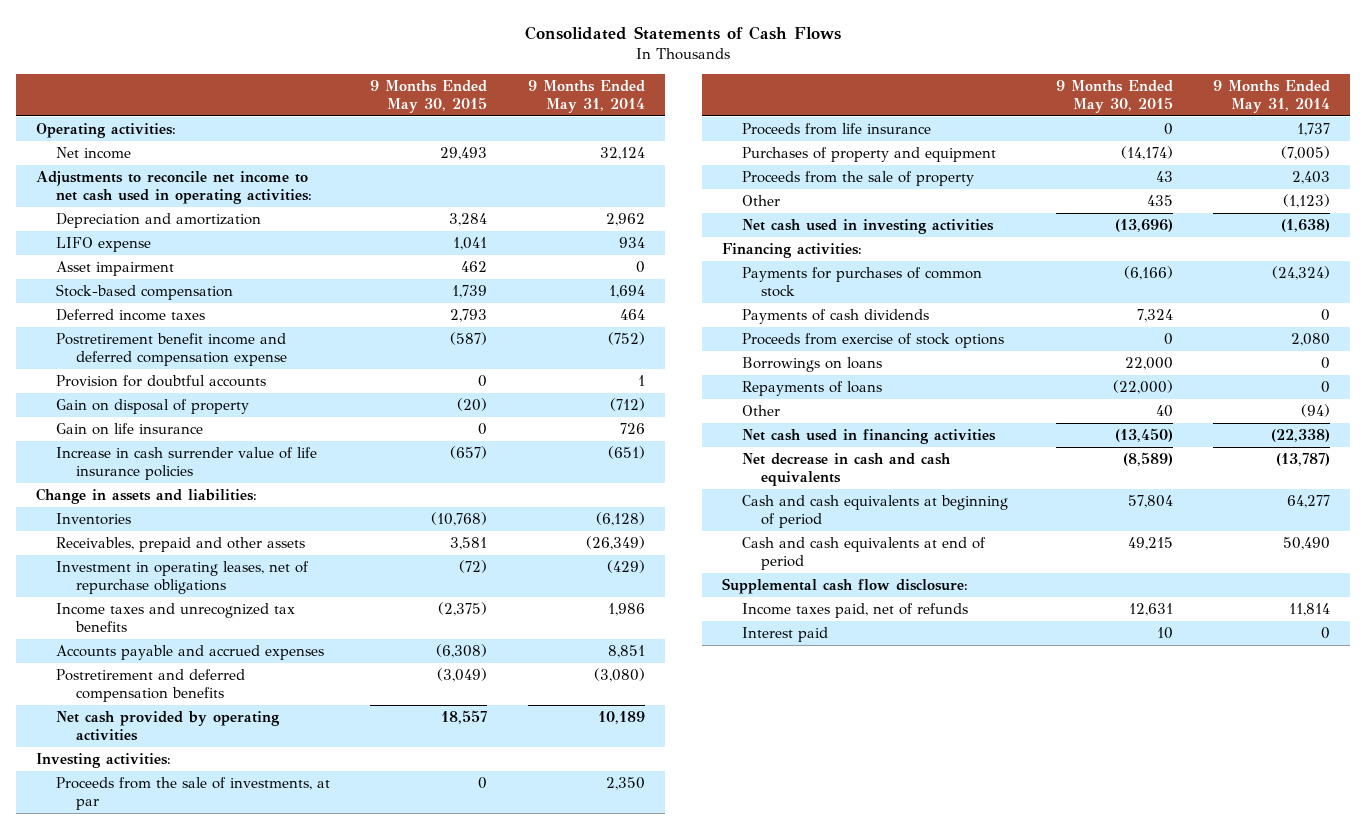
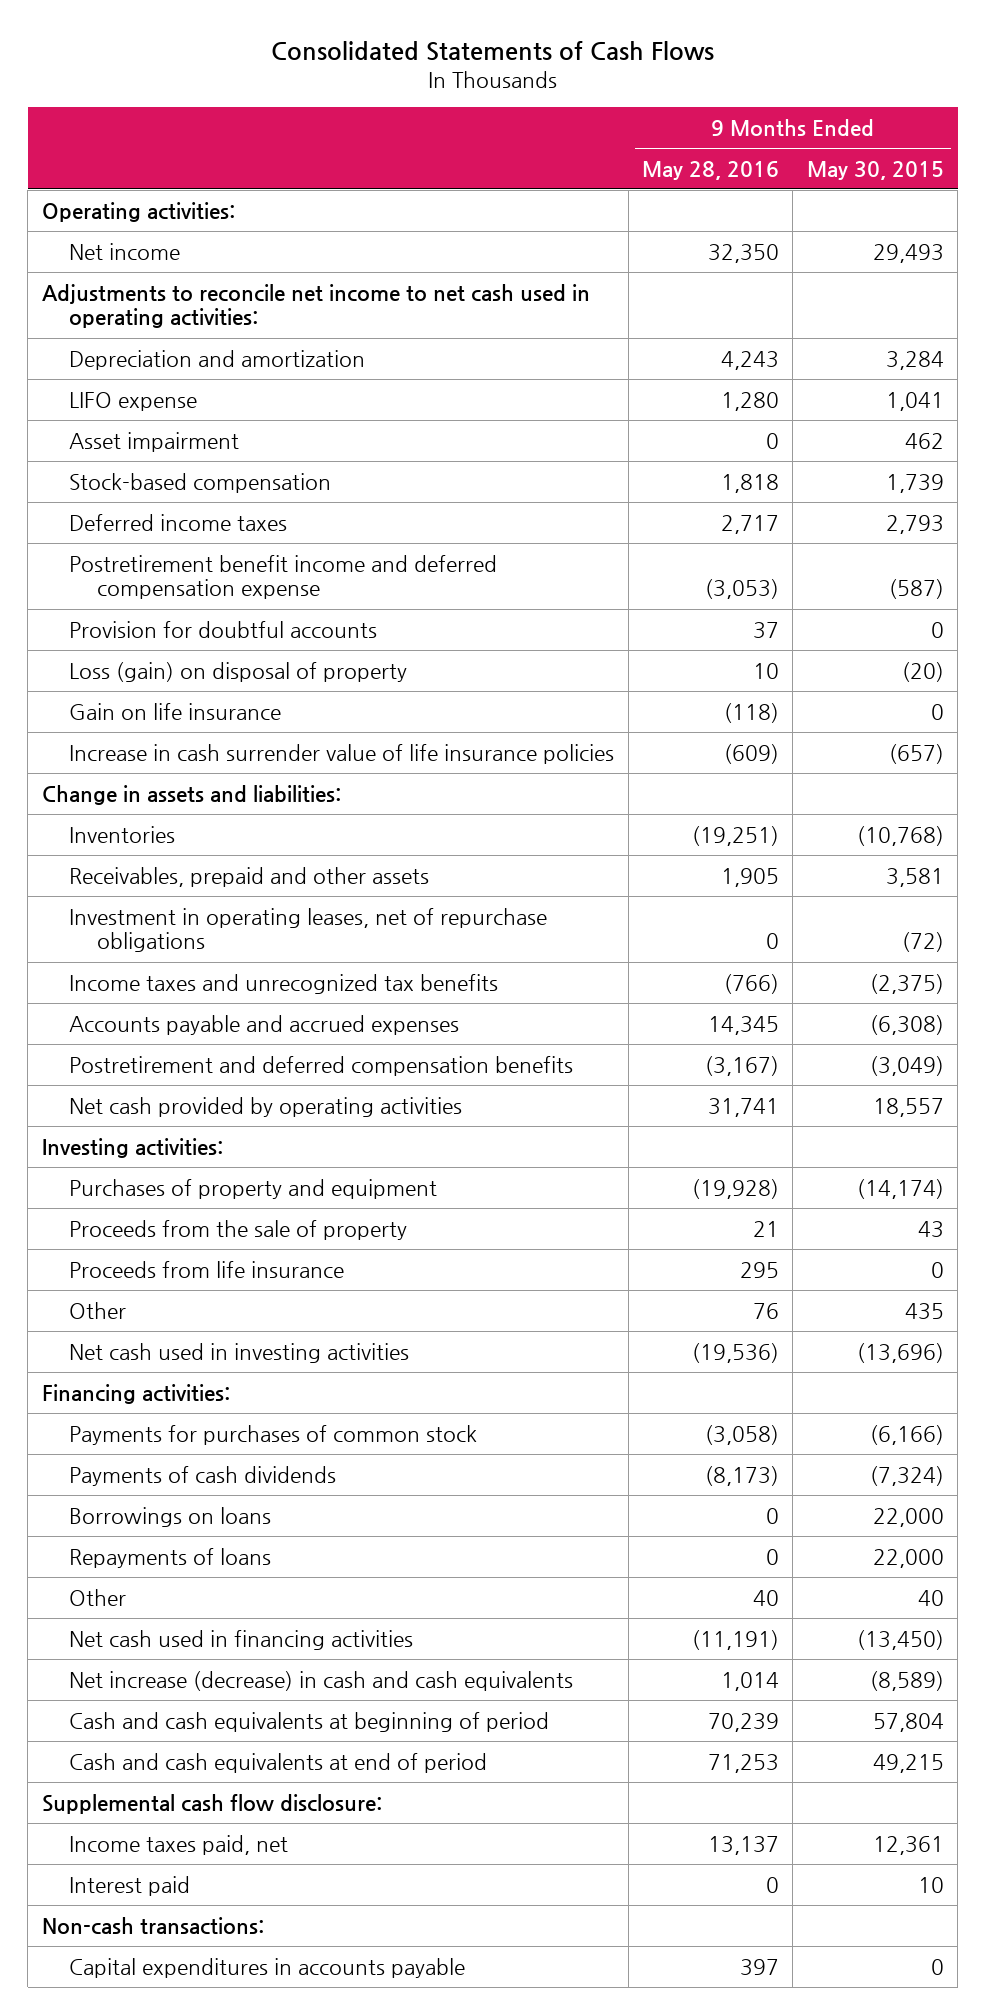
[527,79,645,113] 9 Months Ended May 31, 2014 -> none
none -> [642,160,780,180] May 28, 2016
[55,398,249,414] Gain on disposal of property -> [69,661,408,682] Loss (gain) on disposal of property
[55,776,330,810] Proceeds from the sale of investments, at par -> none
[741,122,931,135] Proceeds from life insurance -> [69,1260,345,1278] Proceeds from life insurance
[741,332,1004,348] Proceeds from exercise of stock options -> none
[1136,308,1173,322] 7,324 -> [869,1465,944,1486] (7,324)
[1112,379,1173,394] (22,000) -> [872,1548,944,1568] 22,000
[741,452,951,486] Net decrease in cash and cash equivalents -> [69,1670,574,1691] Net increase (decrease) in cash and cash equivalents
[741,602,968,618] Income taxes paid, net of refunds -> [69,1834,289,1855] Income taxes paid, net
[1128,602,1173,616] 12,631 -> [872,1835,944,1855] 12,361
none -> [41,1916,264,1935] Non-cash transactions:
none -> [69,1957,466,1978] Capital expenditures in accounts payable

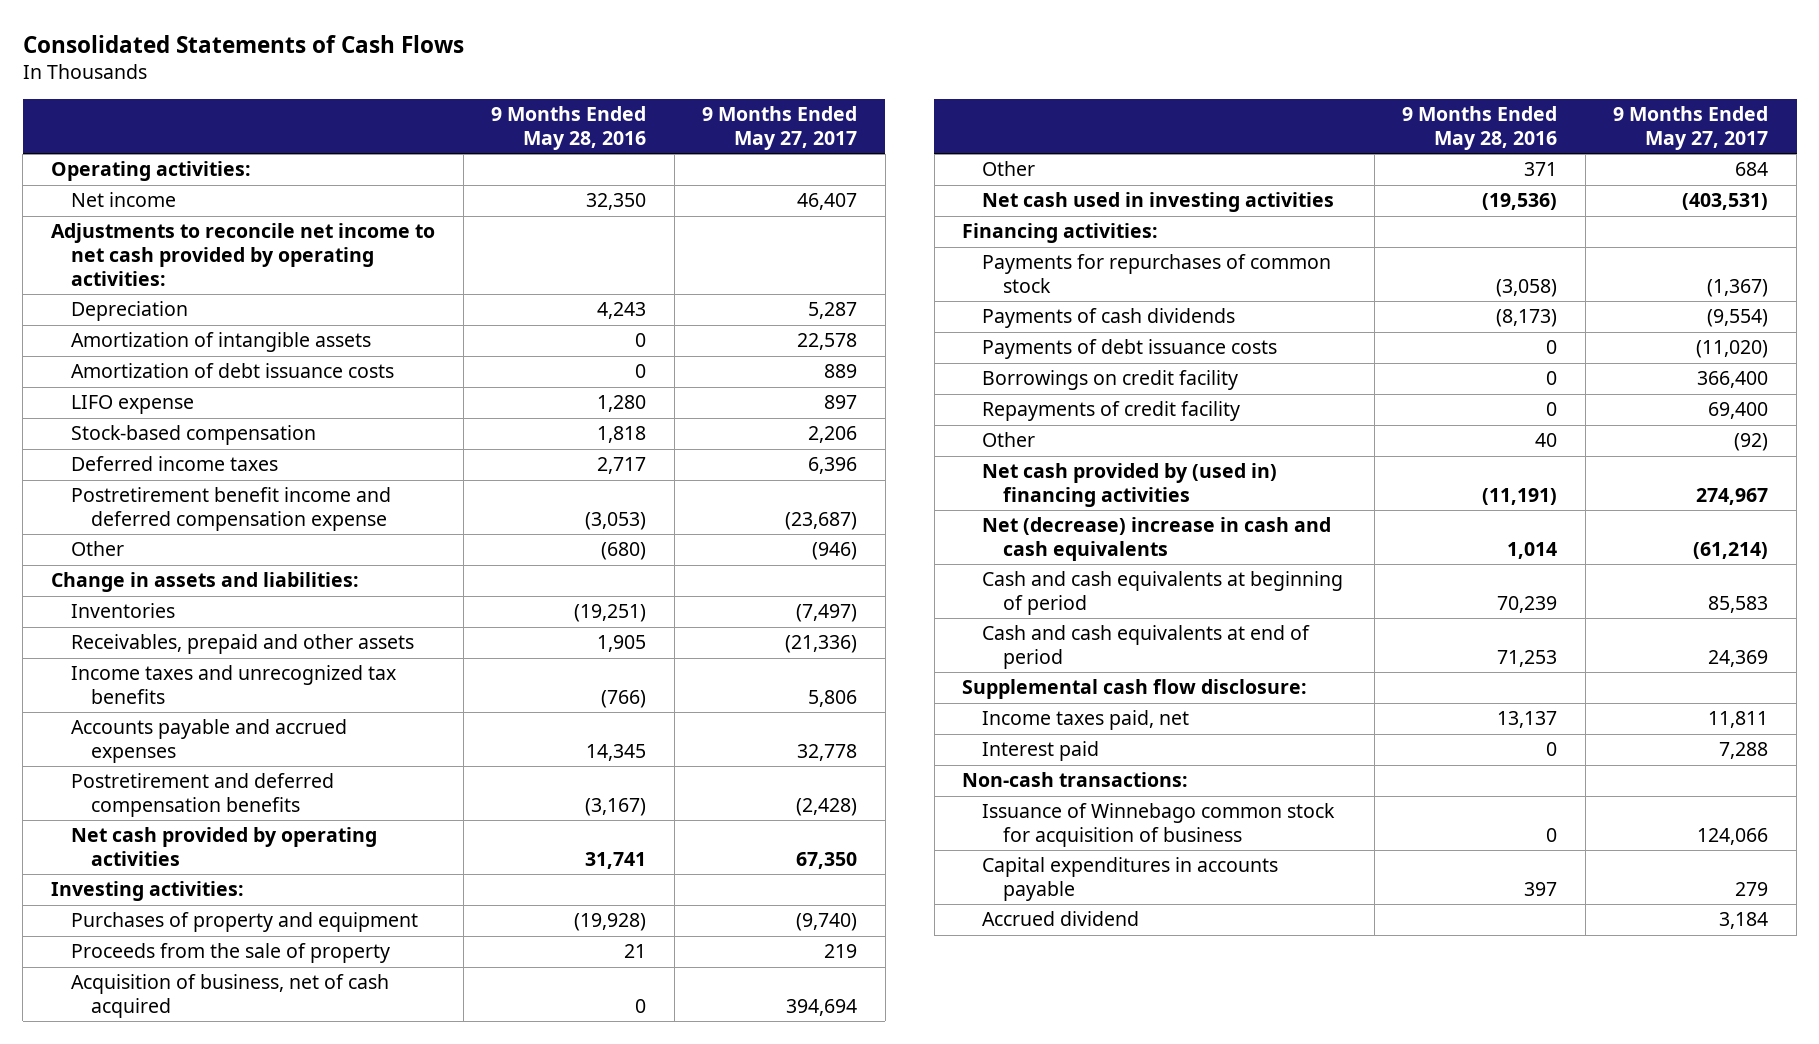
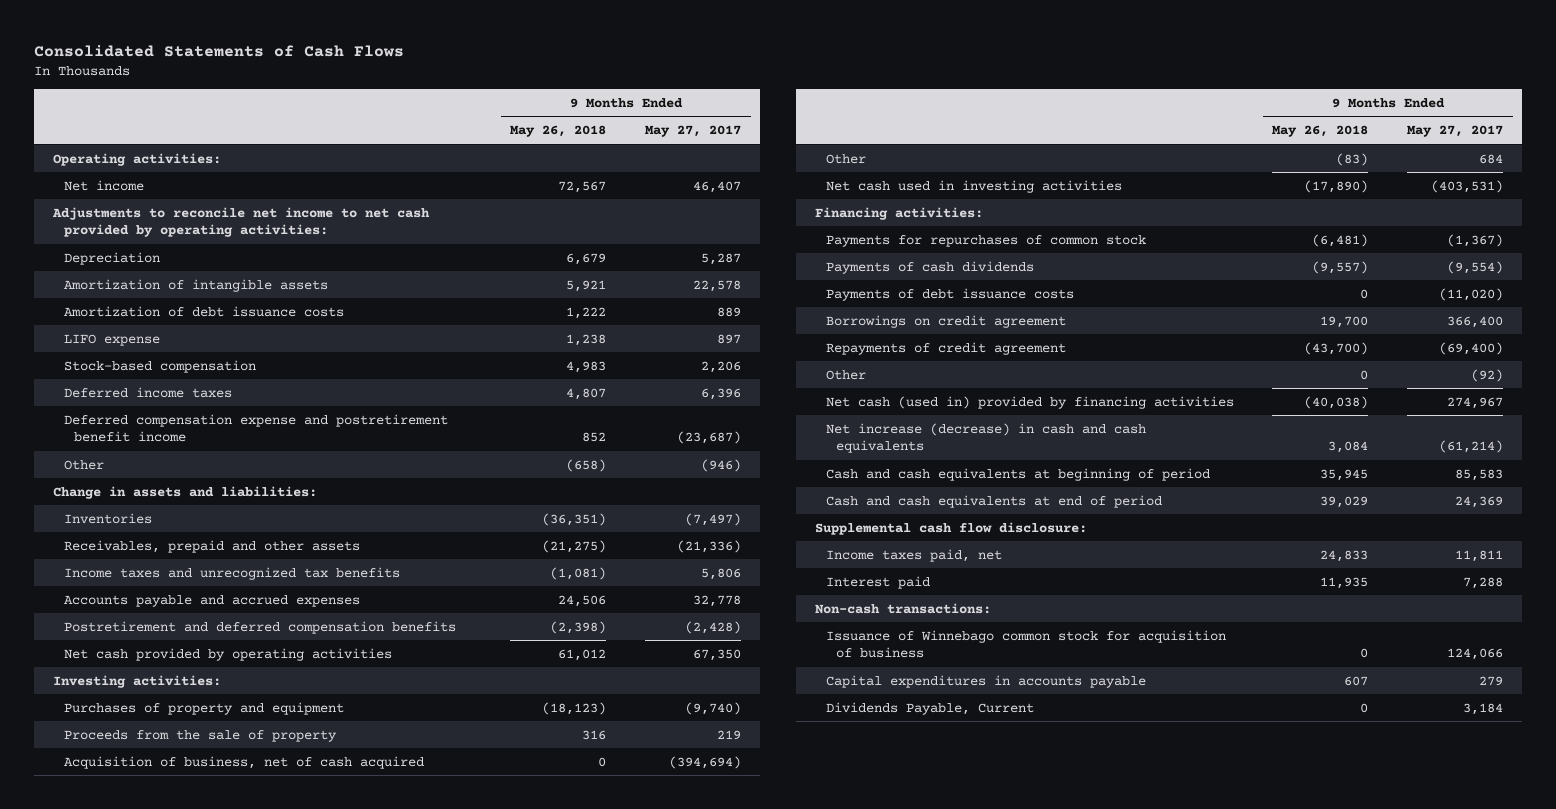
[491,106,647,151] 9 Months Ended May 28, 2016 -> none
none -> [510,125,607,138] May 26, 2018
[71,487,392,532] Postretirement benefit income and deferred compensation expense -> [63,413,448,443] Deferred compensation expense and postretirement benefit income
[786,999,858,1017] 394,694 -> [668,755,741,769] (394,694)
[982,370,1239,391] Borrowings on credit facility -> [825,314,1066,328] Borrowings on credit agreement
[982,401,1241,422] Repayments of credit facility -> [825,341,1066,355] Repayments of credit agreement
[1708,402,1769,420] 69,400 -> [1438,341,1503,355] (69,400)
[982,463,1278,508] Net cash provided by (used in) financing activities -> [825,395,1234,409] Net cash (used in) provided by financing activities
[982,517,1332,562] Net (decrease) increase in cash and cash equivalents -> [825,422,1146,454] Net increase (decrease) in cash and cash equivalents
[982,911,1140,927] Accrued dividend -> [825,701,1034,715] Dividends Payable, Current

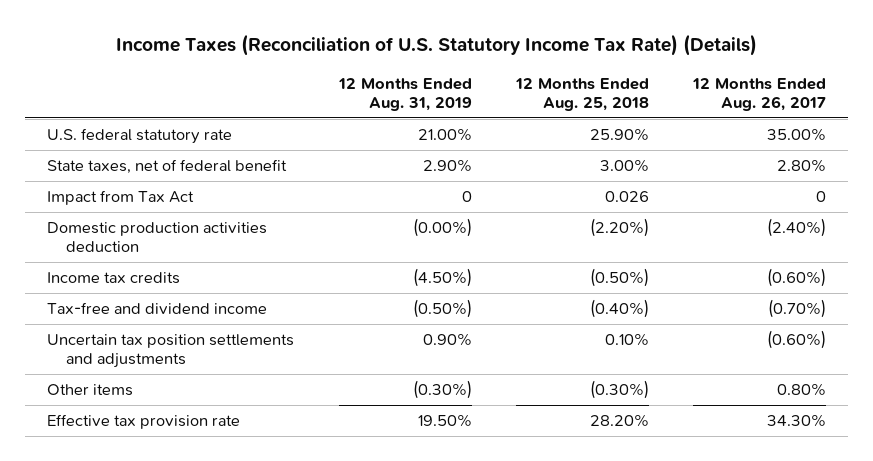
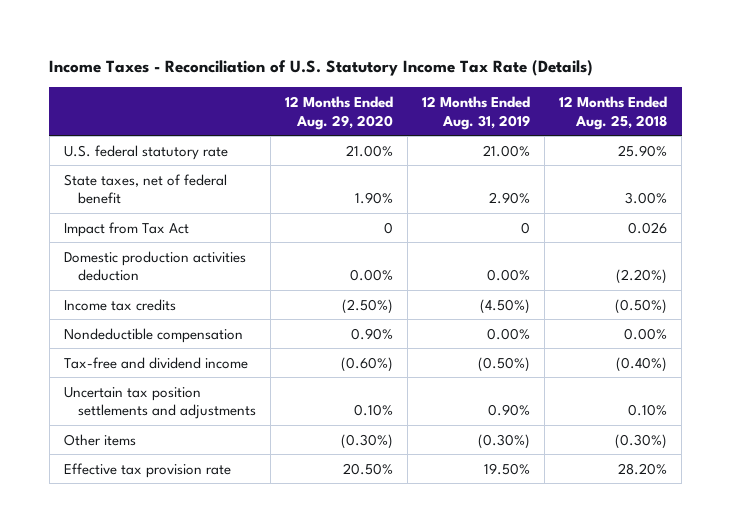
[115,34,757,57] Income Taxes (Reconciliation of U.S. Statutory Income Tax Rate) (Details) -> [49,60,594,77] Income Taxes - Reconciliation of U.S. Statutory Income Tax Rate (Details)
[691,77,826,112] 12 Months Ended Aug. 26, 2017 -> none
none -> [284,95,393,130] 12 Months Ended Aug. 29, 2020
[412,217,472,237] (0.00%) -> [487,269,531,282] 0.00%
none -> [63,327,243,343] Nondeductible compensation

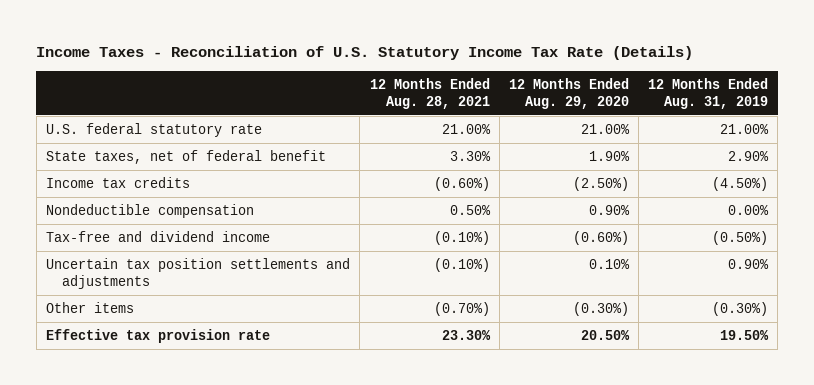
[559,95,668,130] 12 Months Ended Aug. 25, 2018 -> none
none -> [369,77,490,109] 12 Months Ended Aug. 28, 2021
[63,221,189,237] Impact from Tax Act -> none
[63,250,246,282] Domestic production activities deduction -> none

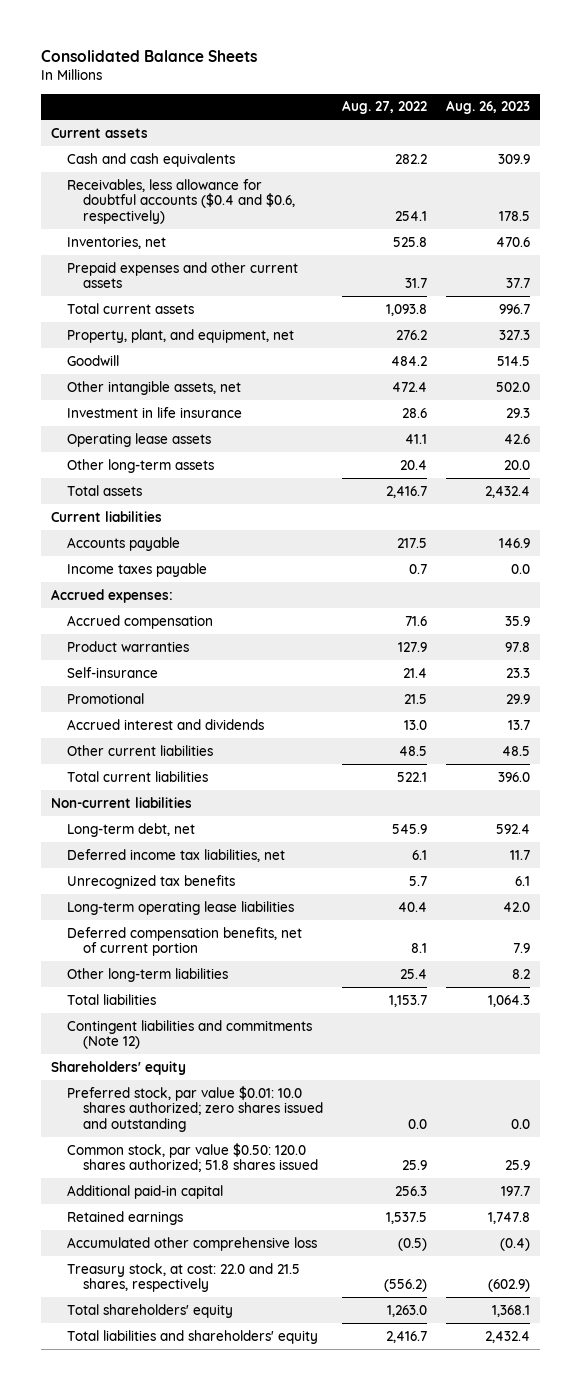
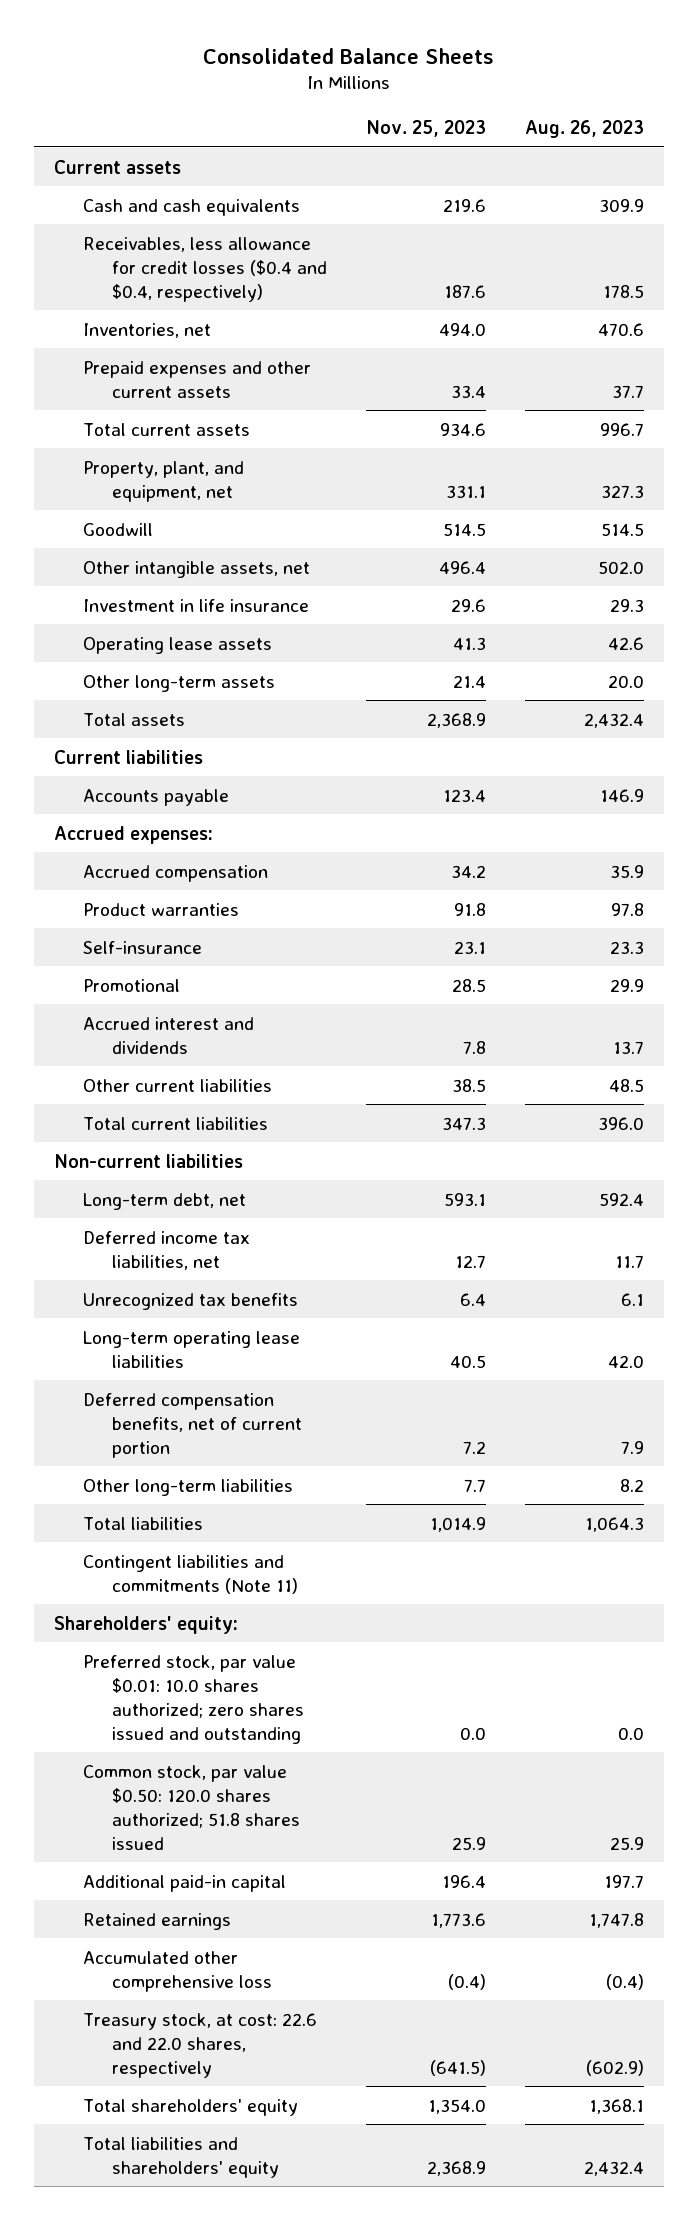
[342,100,428,115] Aug. 27, 2022 -> none
none -> [366,119,487,137] Nov. 25, 2023
[67,178,296,224] Receivables, less allowance for doubtful accounts ($0.4 and $0.6, respectively) -> [82,236,328,302] Receivables, less allowance for credit losses ($0.4 and $0.4, respectively)
[67,562,208,577] Income taxes payable -> none
[67,1019,313,1050] Contingent liabilities and commitments (Note 12) -> [82,1554,299,1594] Contingent liabilities and commitments (Note 11)
[50,1060,186,1075] Shareholders' equity -> [53,1615,238,1634] Shareholders' equity:
[67,1262,301,1293] Treasury stock, at cost: 22.0 and 21.5 shares, respectively -> [82,2012,317,2078] Treasury stock, at cost: 22.6 and 22.0 shares, respectively

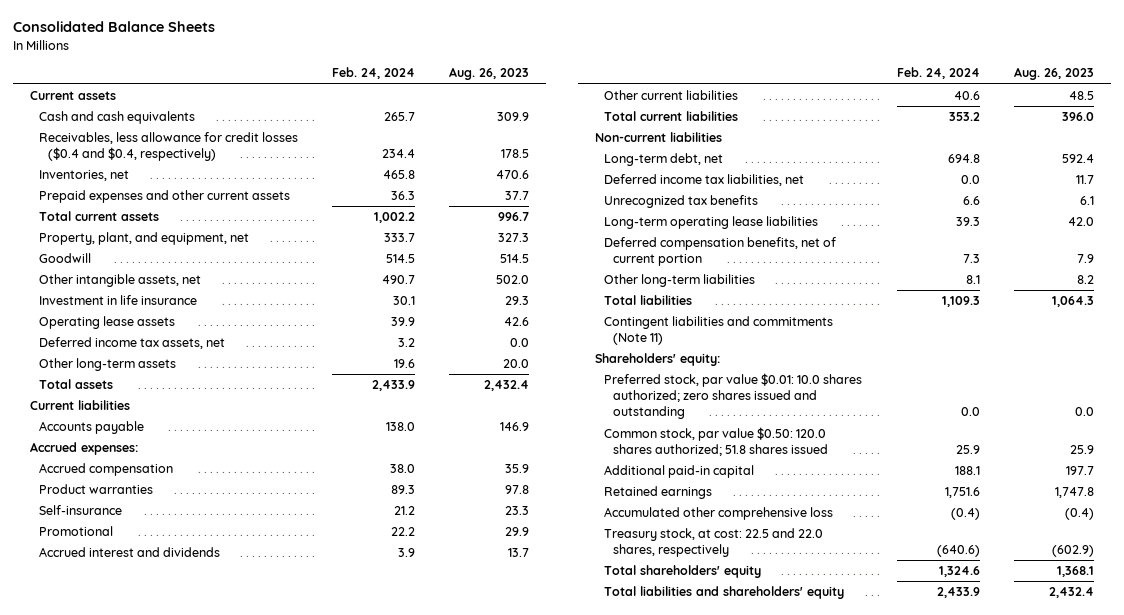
[366,119,487,137] Nov. 25, 2023 -> none
none -> [331,67,415,80] Feb. 24, 2024
none -> [38,337,225,350] Deferred income tax assets, net
[82,2012,317,2078] Treasury stock, at cost: 22.6 and 22.0 shares, respectively -> [603,528,823,558] Treasury stock, at cost: 22.5 and 22.0 shares, respectively

